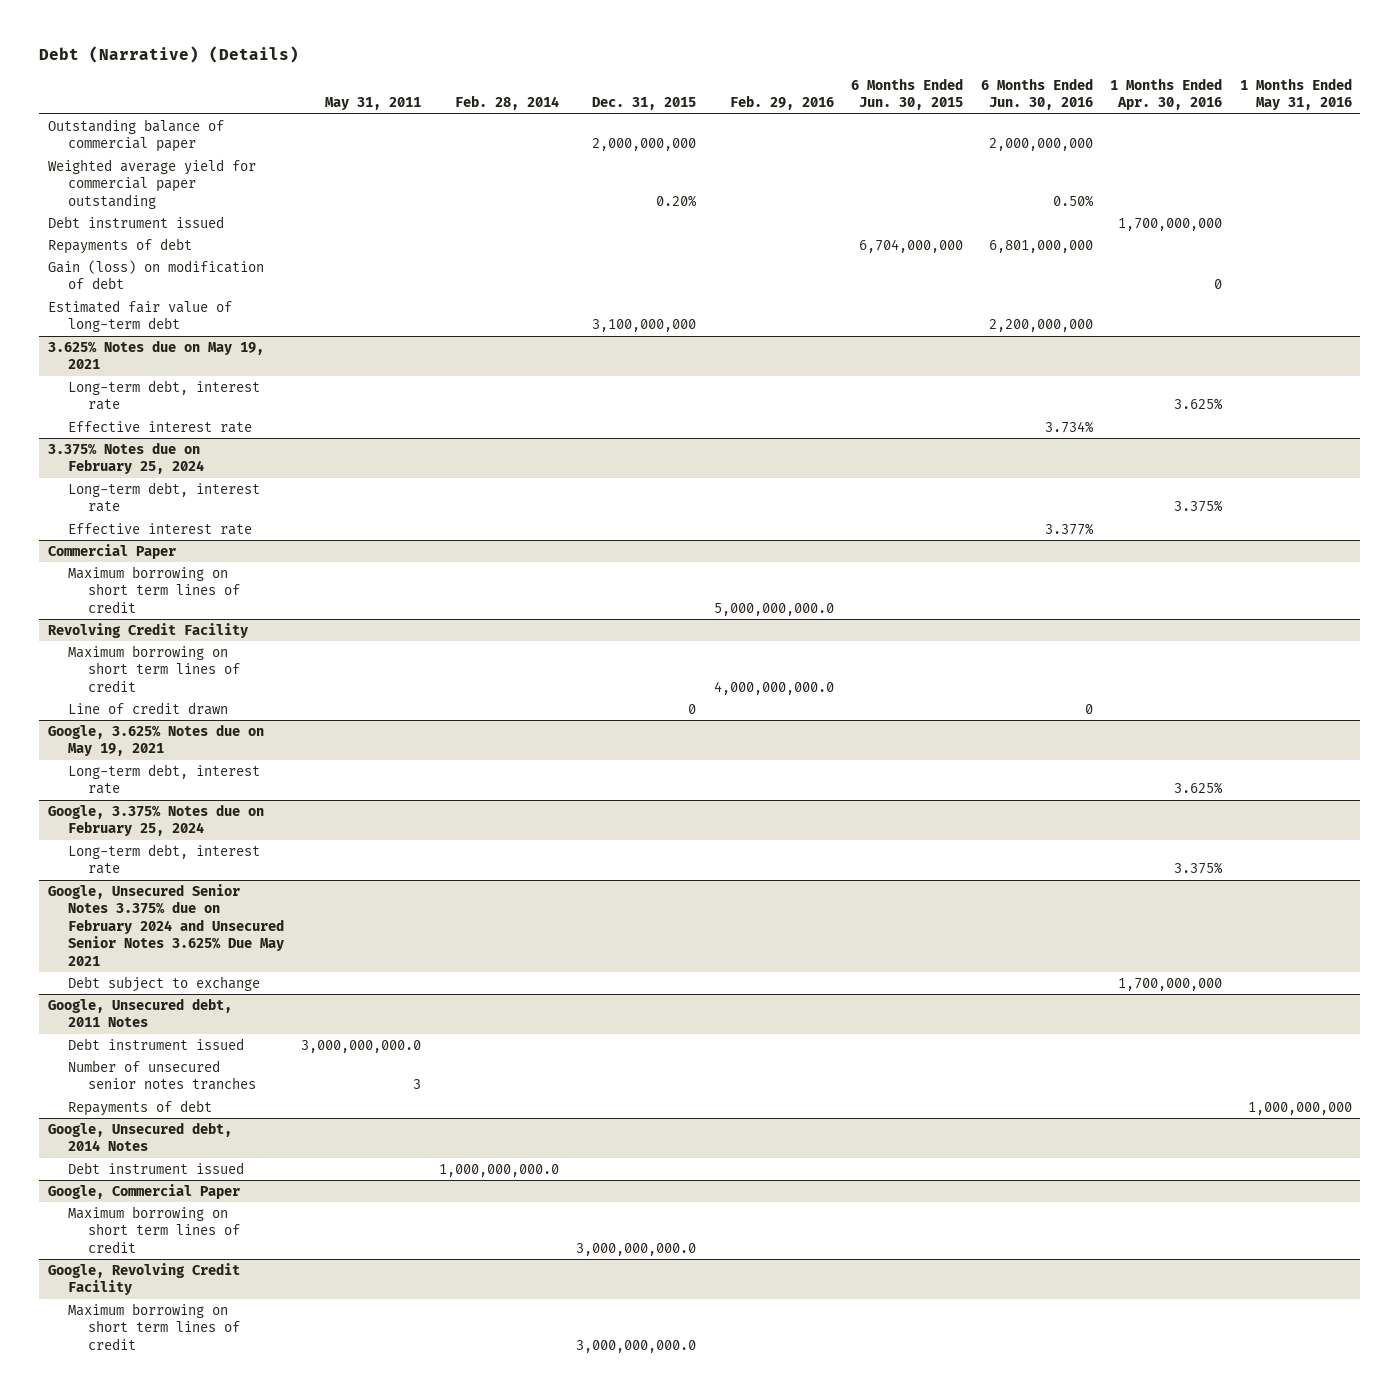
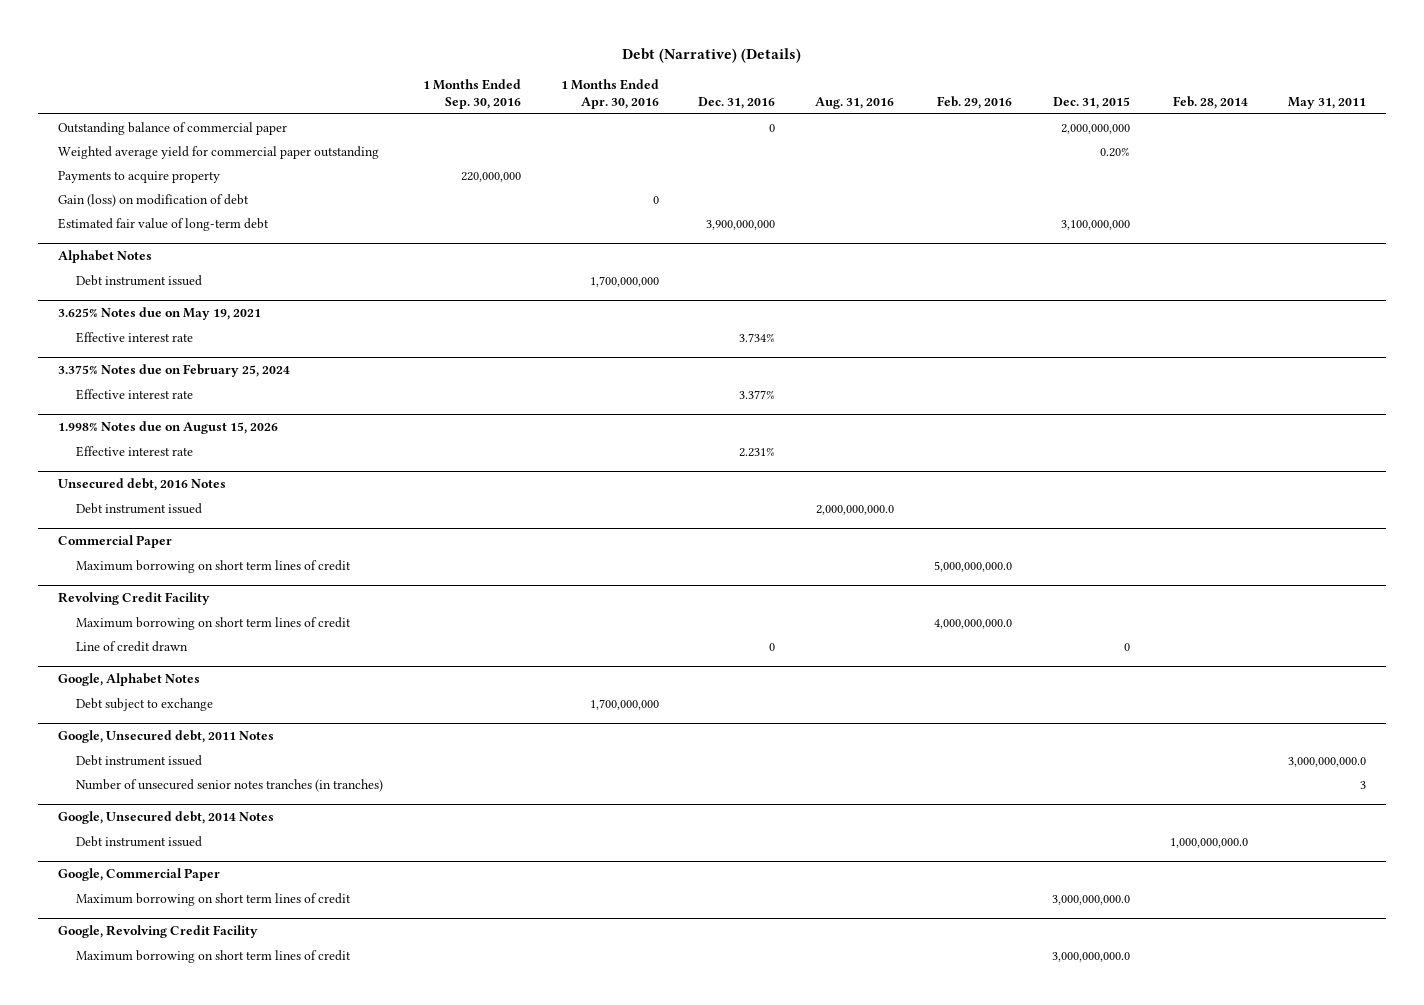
[851,77,964,111] 6 Months Ended Jun. 30, 2015 -> none
[980,77,1093,111] 6 Months Ended Jun. 30, 2016 -> none
[1239,77,1352,111] 1 Months Ended May 31, 2016 -> none
none -> [422,79,521,109] 1 Months Ended Sep. 30, 2016
none -> [698,96,776,109] Dec. 31, 2016
none -> [815,96,895,109] Aug. 31, 2016
[47,216,224,229] Debt instrument issued -> none
[47,238,192,255] Repayments of debt -> none
none -> [57,170,220,183] Payments to acquire property
none -> [57,249,152,263] Alphabet Notes
none -> [75,274,202,286] Debt instrument issued
[68,380,261,411] Long-term debt, interest rate -> none
[68,482,261,513] Long-term debt, interest rate -> none
none -> [57,420,278,434] 1.998% Notes due on August 15, 2026
none -> [75,445,193,457] Effective interest rate
none -> [57,477,226,491] Unsecured debt, 2016 Notes
none -> [75,502,202,514] Debt instrument issued
[47,724,264,757] Google, 3.625% Notes due on May 19, 2021 -> none
[68,764,261,795] Long-term debt, interest rate -> none
[47,804,264,837] Google, 3.375% Notes due on February 25, 2024 -> none
[68,844,261,875] Long-term debt, interest rate -> none
[47,884,285,966] Google, Unsecured Senior Notes 3.375% due on February 2024 and Unsecured Senior Notes 3.625% Due May 2021 -> [57,672,200,686] Google, Alphabet Notes
[68,1100,213,1117] Repayments of debt -> none
[68,1060,257,1091] Number of unsecured senior notes tranches -> [75,778,383,792] Number of unsecured senior notes tranches (in tranches)

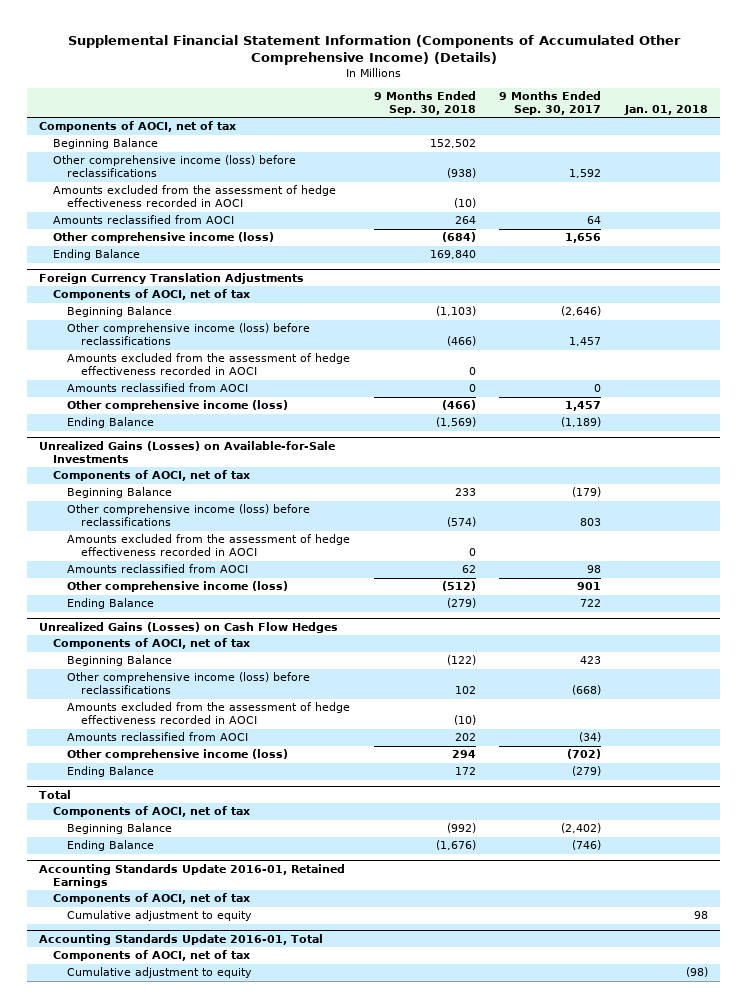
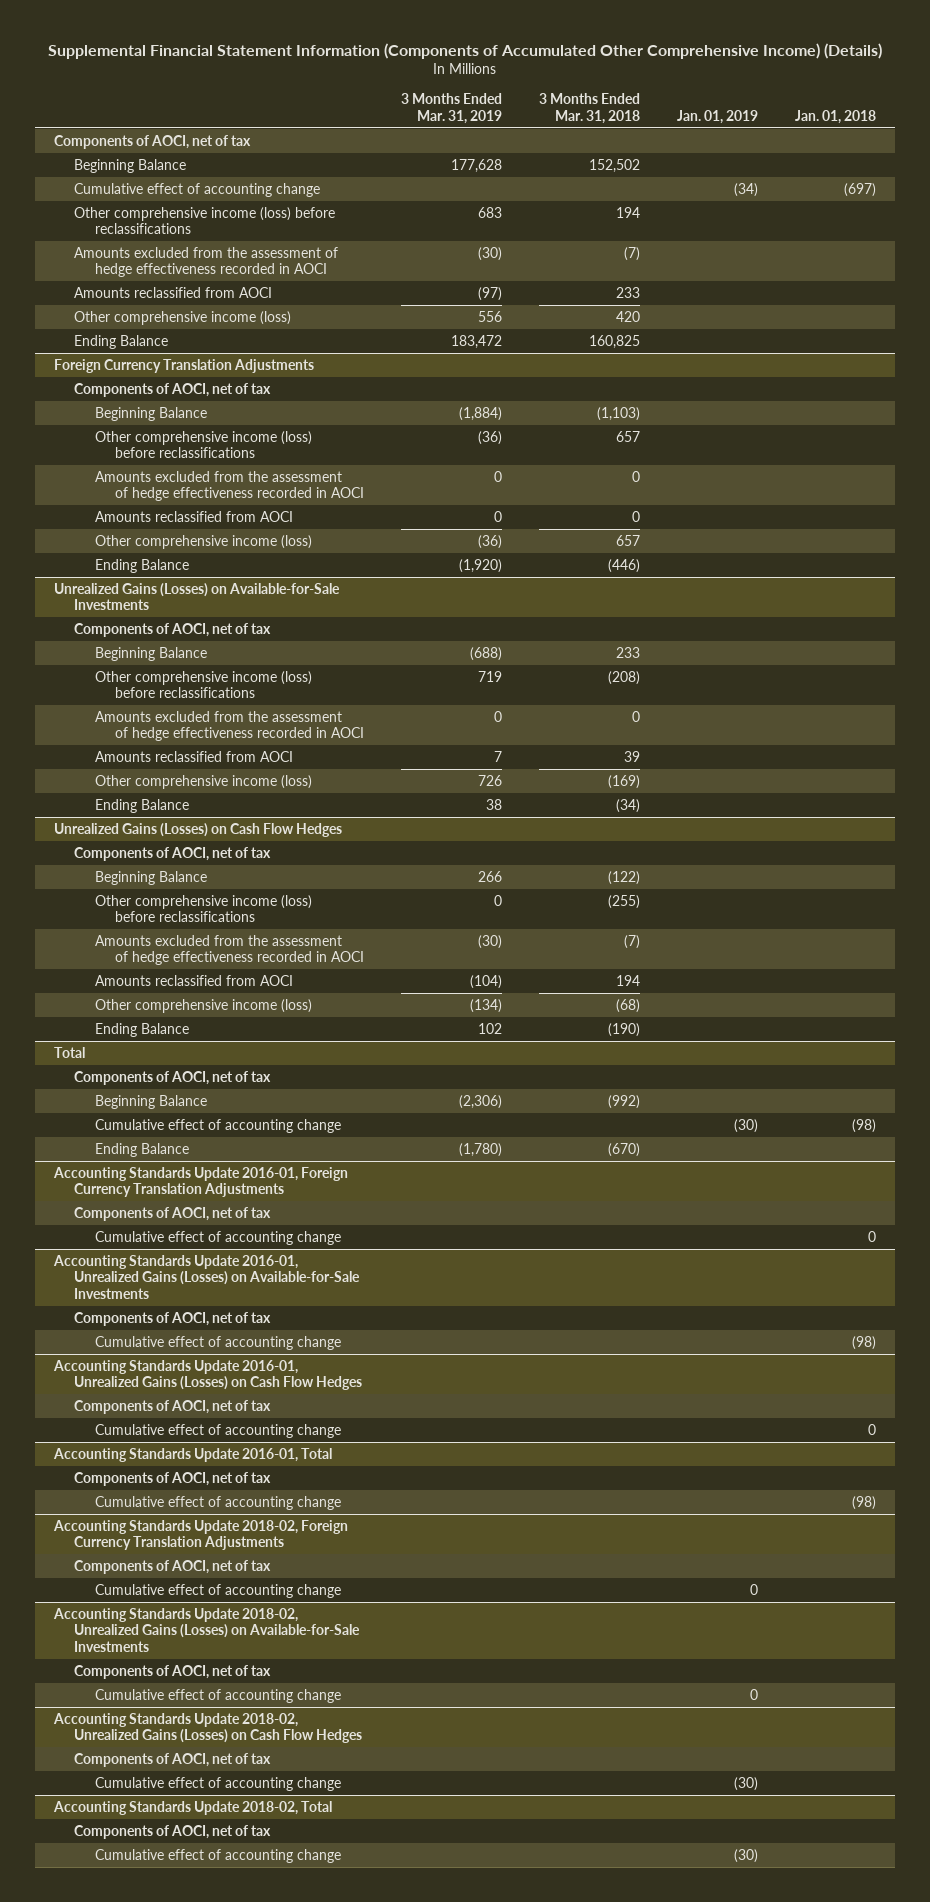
[373,91,476,115] 9 Months Ended Sep. 30, 2018 -> none
[499,91,602,115] 9 Months Ended Sep. 30, 2017 -> none
none -> [401,93,503,124] 3 Months Ended Mar. 31, 2019
none -> [539,93,641,124] 3 Months Ended Mar. 31, 2018
none -> [677,109,759,124] Jan. 01, 2019
none -> [74,182,321,197] Cumulative effect of accounting change
none -> [94,1118,341,1133] Cumulative effect of accounting change
[39,863,346,888] Accounting Standards Update 2016-01, Retained Earnings -> none
[53,893,251,905] Components of AOCI, net of tax -> none
[66,910,252,922] Cumulative adjustment to equity -> none
none -> [52,1166,348,1198] Accounting Standards Update 2016-01, Foreign Currency Translation Adjustments
none -> [74,1206,272,1221] Components of AOCI, net of tax
none -> [94,1230,341,1245] Cumulative effect of accounting change
none -> [52,1254,361,1299] Accounting Standards Update 2016-01, Unrealized Gains (Losses) on Available-for-Sale Investments
none -> [74,1311,272,1326] Components of AOCI, net of tax
none -> [94,1335,341,1350] Cumulative effect of accounting change
none -> [52,1359,363,1391] Accounting Standards Update 2016-01, Unrealized Gains (Losses) on Cash Flow Hedges
none -> [74,1399,272,1414] Components of AOCI, net of tax
none -> [94,1423,341,1438] Cumulative effect of accounting change
[66,967,252,979] Cumulative adjustment to equity -> [94,1495,341,1510] Cumulative effect of accounting change
none -> [52,1519,348,1551] Accounting Standards Update 2018-02, Foreign Currency Translation Adjustments
none -> [74,1559,272,1574] Components of AOCI, net of tax
none -> [94,1583,341,1598] Cumulative effect of accounting change
none -> [52,1607,361,1652] Accounting Standards Update 2018-02, Unrealized Gains (Losses) on Available-for-Sale Investments
none -> [74,1664,272,1679] Components of AOCI, net of tax
none -> [94,1688,341,1703] Cumulative effect of accounting change
none -> [52,1712,363,1744] Accounting Standards Update 2018-02, Unrealized Gains (Losses) on Cash Flow Hedges
none -> [74,1752,272,1767] Components of AOCI, net of tax
none -> [94,1776,341,1791] Cumulative effect of accounting change
none -> [52,1800,332,1815] Accounting Standards Update 2018-02, Total
none -> [74,1824,272,1839] Components of AOCI, net of tax
none -> [94,1848,341,1863] Cumulative effect of accounting change

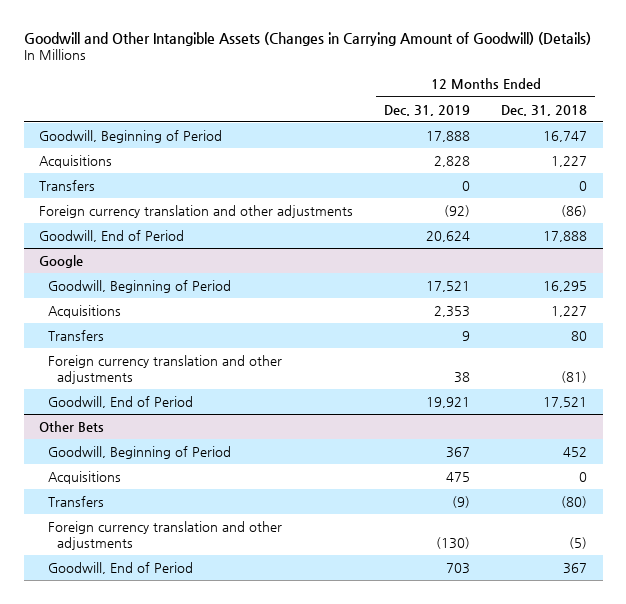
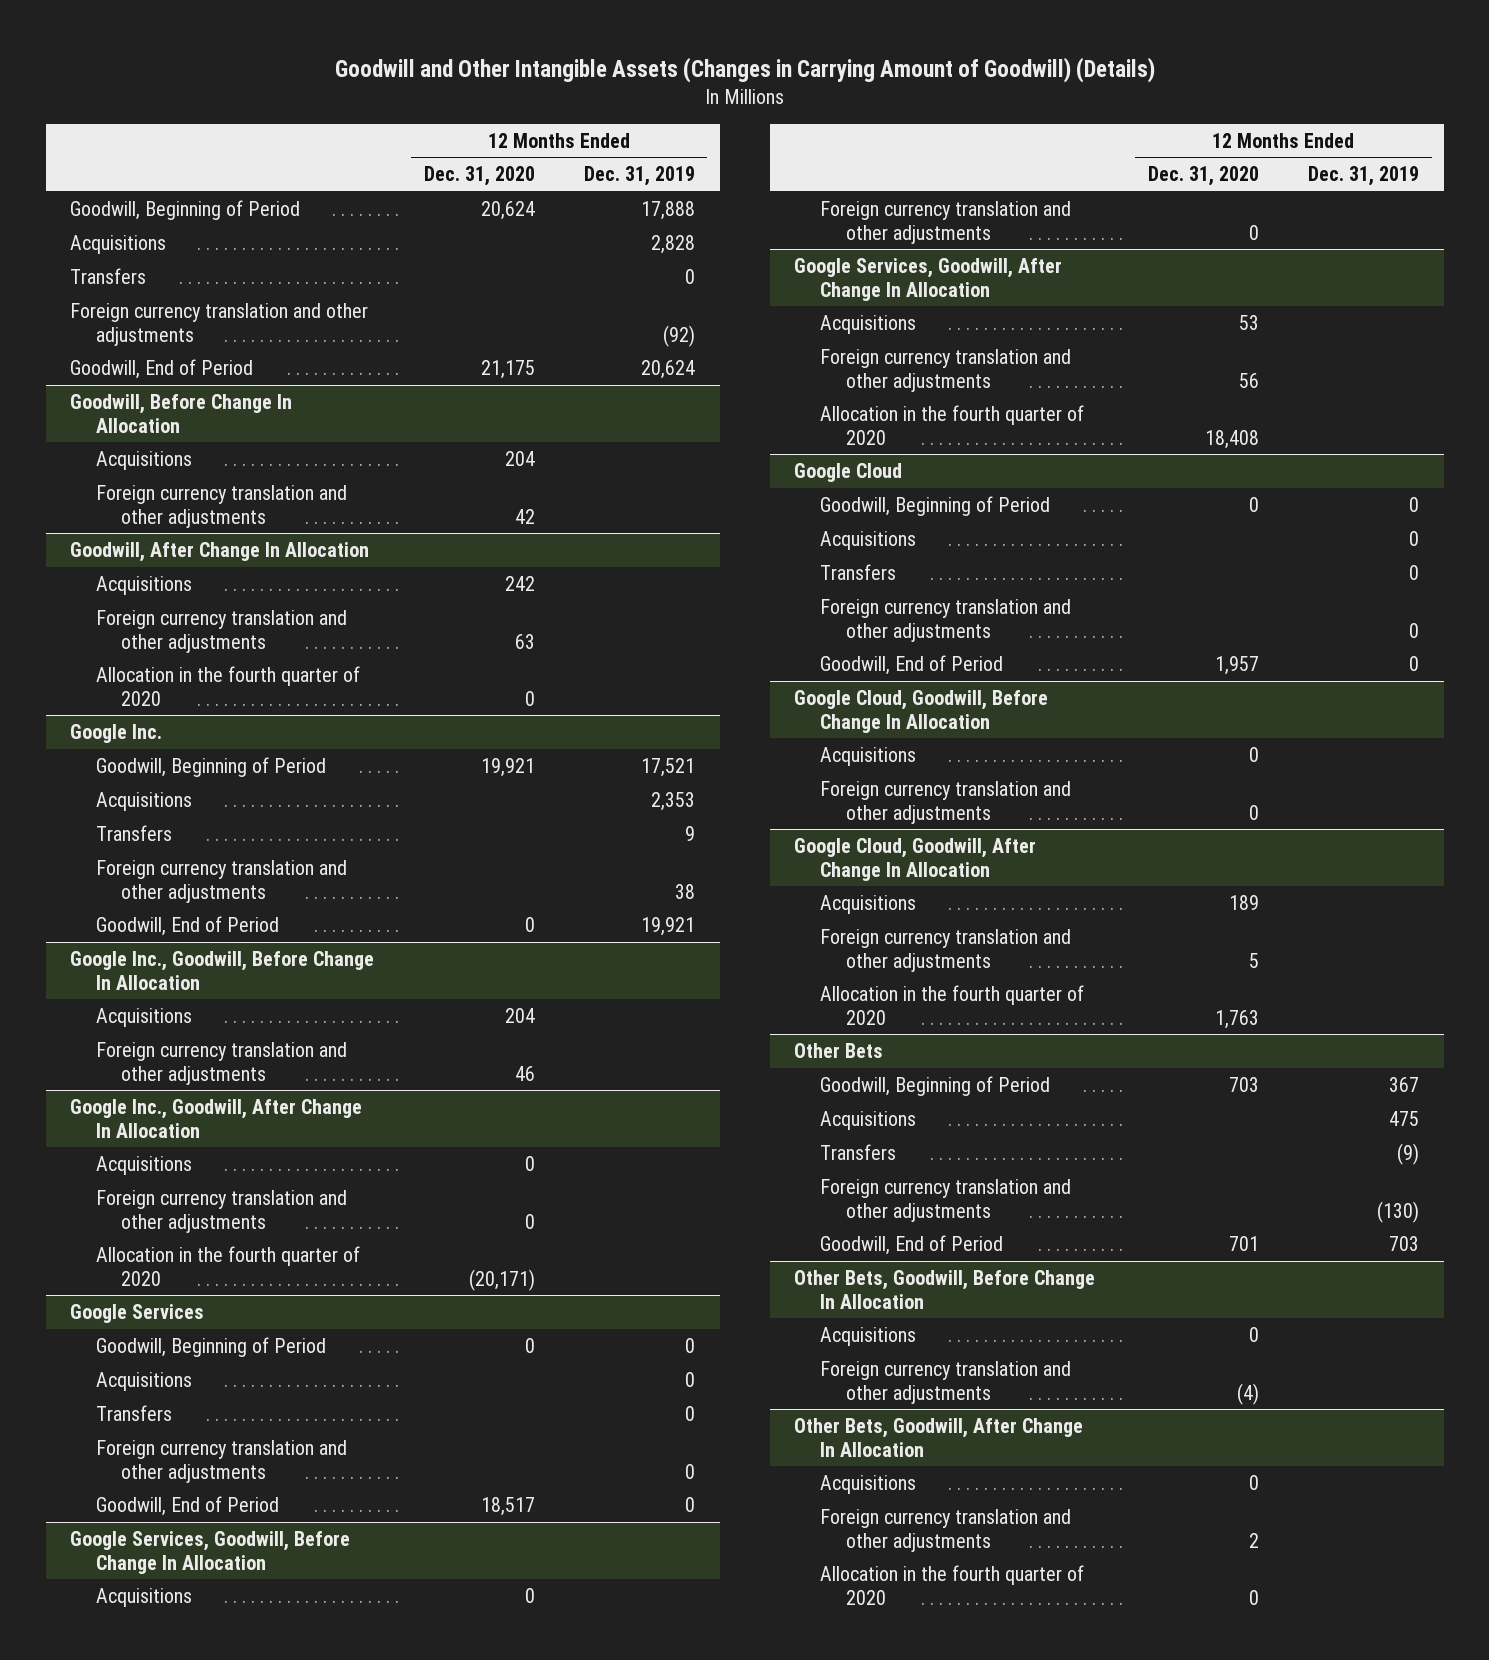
[501,104,588,116] Dec. 31, 2018 -> none
none -> [423,166,535,187] Dec. 31, 2020
none -> [70,393,293,433] Goodwill, Before Change In Allocation
none -> [95,450,192,470] Acquisitions
none -> [95,484,347,528] Foreign currency translation and other adjustments
none -> [70,541,370,562] Goodwill, After Change In Allocation
none -> [95,575,192,595] Acquisitions
none -> [95,609,347,653] Foreign currency translation and other adjustments
none -> [95,665,360,706] Allocation in the fourth quarter of 2020
[39,254,84,268] Google -> [70,723,163,743] Google Inc.
none -> [70,950,375,990] Google Inc., Goodwill, Before Change In Allocation
none -> [95,1007,192,1027] Acquisitions
none -> [95,1041,347,1085] Foreign currency translation and other adjustments
none -> [70,1098,363,1138] Google Inc., Goodwill, After Change In Allocation
none -> [95,1155,192,1175] Acquisitions
none -> [95,1189,347,1233] Foreign currency translation and other adjustments
none -> [95,1245,360,1286] Allocation in the fourth quarter of 2020
none -> [70,1303,205,1323] Google Services
none -> [95,1336,326,1357] Goodwill, Beginning of Period
none -> [95,1371,192,1391] Acquisitions
none -> [95,1404,172,1421] Transfers
none -> [95,1439,347,1483] Foreign currency translation and other adjustments
none -> [95,1495,279,1516] Goodwill, End of Period
none -> [70,1530,351,1574] Google Services, Goodwill, Before Change In Allocation
none -> [95,1587,192,1607] Acquisitions
none -> [820,200,1072,244] Foreign currency translation and other adjustments
none -> [794,257,1063,301] Google Services, Goodwill, After Change In Allocation
none -> [820,314,917,334] Acquisitions
none -> [820,348,1072,392] Foreign currency translation and other adjustments
none -> [820,404,1085,445] Allocation in the fourth quarter of 2020
none -> [794,462,903,482] Google Cloud
none -> [820,495,1051,516] Goodwill, Beginning of Period
none -> [820,530,917,550] Acquisitions
none -> [820,563,897,580] Transfers
none -> [820,598,1072,642] Foreign currency translation and other adjustments
none -> [820,654,1004,675] Goodwill, End of Period
none -> [794,689,1049,733] Google Cloud, Goodwill, Before Change In Allocation
none -> [820,746,917,766] Acquisitions
none -> [820,780,1072,824] Foreign currency translation and other adjustments
none -> [794,837,1037,881] Google Cloud, Goodwill, After Change In Allocation
none -> [820,894,917,914] Acquisitions
none -> [820,928,1072,972] Foreign currency translation and other adjustments
none -> [820,984,1085,1025] Allocation in the fourth quarter of 2020
none -> [794,1269,1096,1309] Other Bets, Goodwill, Before Change In Allocation
none -> [820,1326,917,1346] Acquisitions
none -> [820,1360,1072,1404] Foreign currency translation and other adjustments
none -> [794,1417,1084,1457] Other Bets, Goodwill, After Change In Allocation
none -> [820,1474,917,1494] Acquisitions
none -> [820,1508,1072,1552] Foreign currency translation and other adjustments
none -> [820,1564,1085,1605] Allocation in the fourth quarter of 2020

